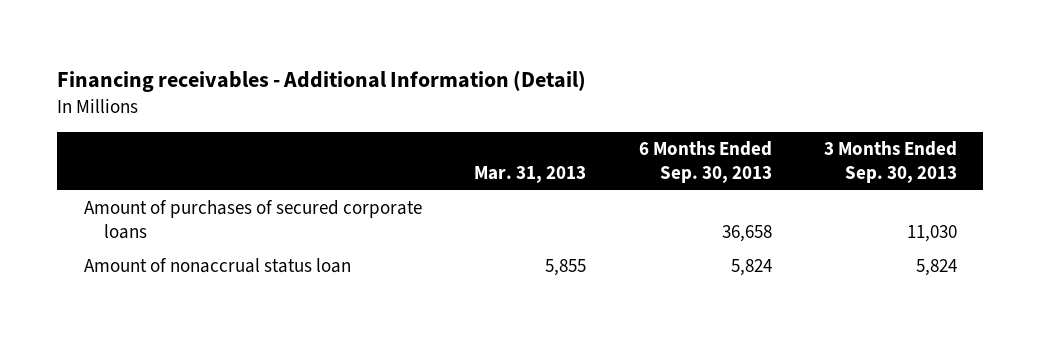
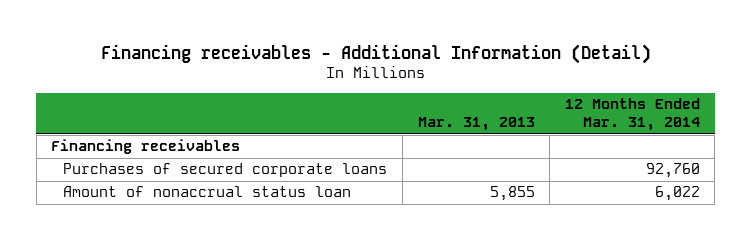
[638,141,772,184] 6 Months Ended Sep. 30, 2013 -> none
[824,141,958,184] 3 Months Ended Sep. 30, 2013 -> none
none -> [564,98,700,132] 12 Months Ended Mar. 31, 2014
none -> [51,139,241,155] Financing receivables
[83,200,422,240] Amount of purchases of secured corporate loans -> [63,163,388,178] Purchases of secured corporate loans

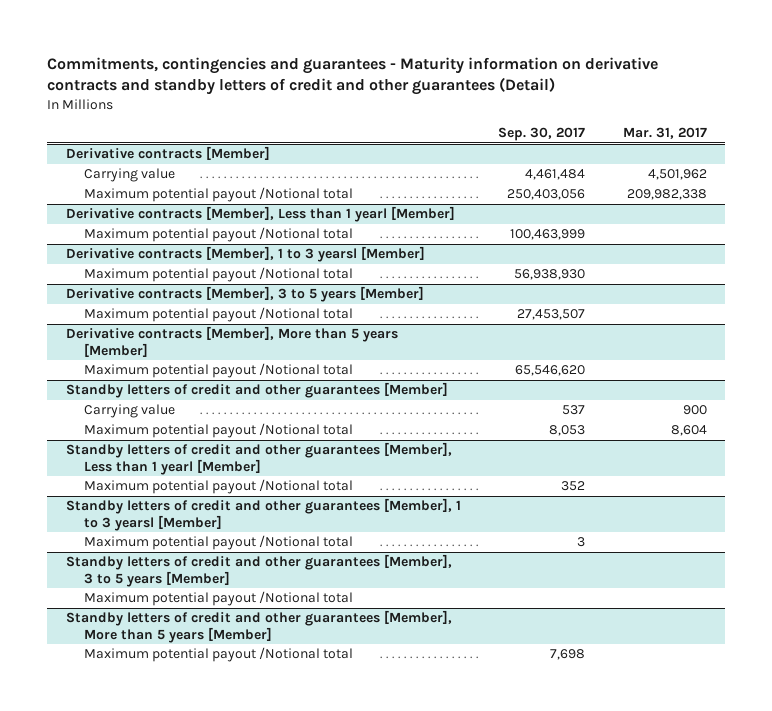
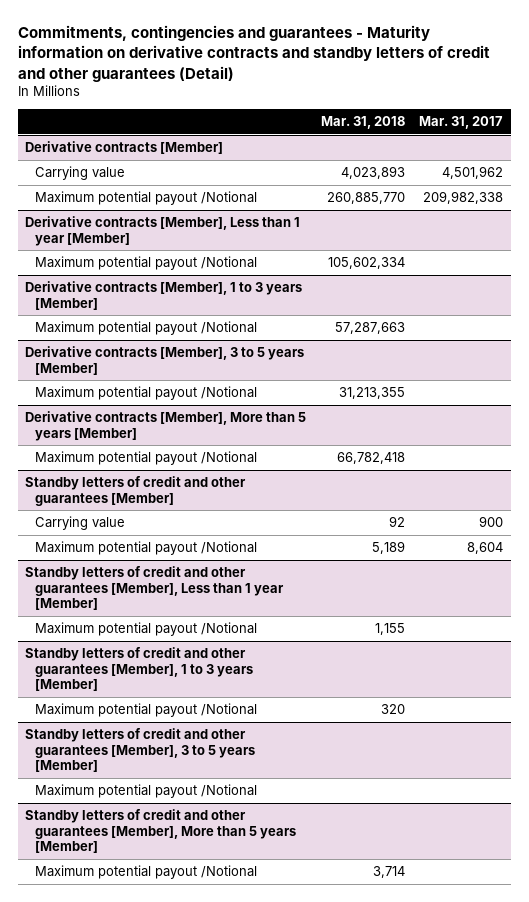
[498,127,586,142] Sep. 30, 2017 -> none
none -> [320,116,405,130] Mar. 31, 2018
[84,187,354,203] Maximum potential payout /Notional total -> [34,191,257,206] Maximum potential payout /Notional
[65,206,455,223] Derivative contracts [Member], Less than 1 yearl [Member] -> [25,216,301,246] Derivative contracts [Member], Less than 1 year [Member]
[84,227,354,243] Maximum potential payout /Notional total -> [34,256,257,271] Maximum potential payout /Notional
[65,246,425,263] Derivative contracts [Member], 1 to 3 yearsl [Member] -> [25,281,303,310] Derivative contracts [Member], 1 to 3 years [Member]
[84,267,354,283] Maximum potential payout /Notional total -> [34,321,257,336] Maximum potential payout /Notional
[84,307,354,323] Maximum potential payout /Notional total -> [34,386,257,401] Maximum potential payout /Notional
[84,363,354,379] Maximum potential payout /Notional total -> [34,451,257,466] Maximum potential payout /Notional
[84,423,354,439] Maximum potential payout /Notional total -> [34,541,257,556] Maximum potential payout /Notional
[65,442,452,475] Standby letters of credit and other guarantees [Member], Less than 1 yearl [Member] -> [25,566,284,611] Standby letters of credit and other guarantees [Member], Less than 1 year [Member]
[84,479,354,495] Maximum potential payout /Notional total -> [34,622,257,637] Maximum potential payout /Notional
[65,498,461,531] Standby letters of credit and other guarantees [Member], 1 to 3 yearsl [Member] -> [25,647,253,692] Standby letters of credit and other guarantees [Member], 1 to 3 years [Member]
[84,535,354,551] Maximum potential payout /Notional total -> [34,703,257,718] Maximum potential payout /Notional
[84,591,354,607] Maximum potential payout /Notional total -> [34,784,257,799] Maximum potential payout /Notional
[84,647,354,663] Maximum potential payout /Notional total -> [34,865,257,880] Maximum potential payout /Notional

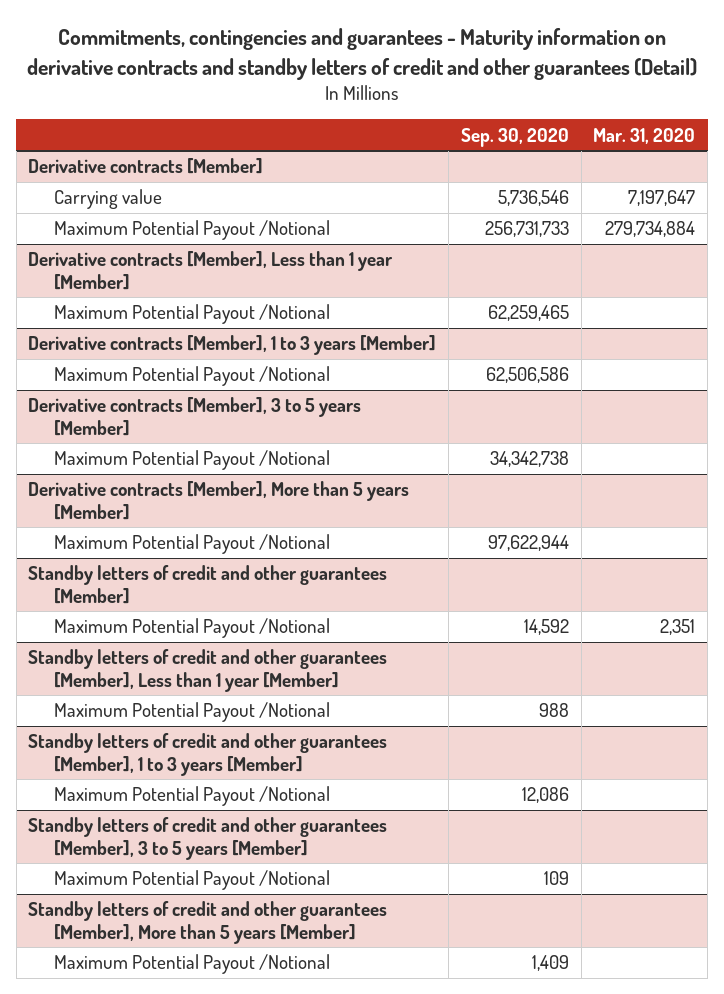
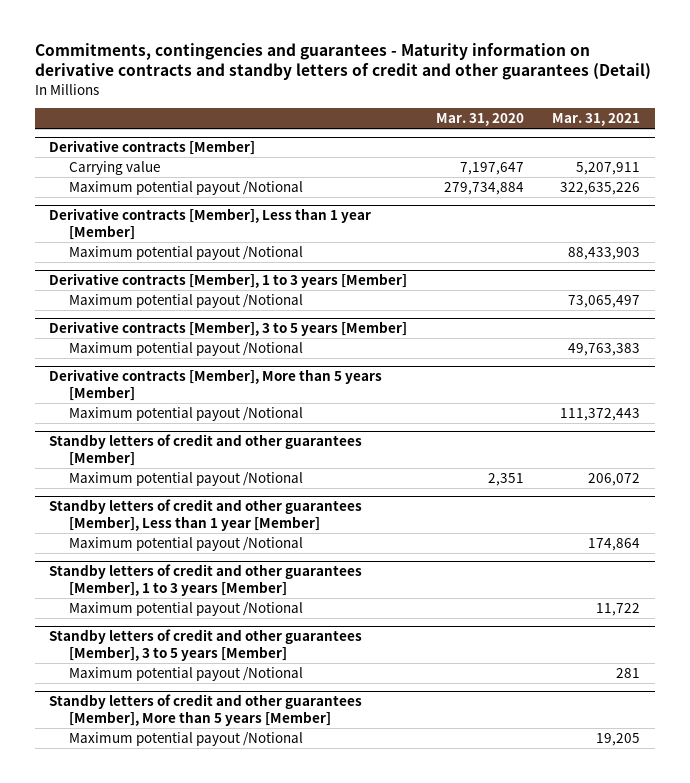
[460,127,569,147] Sep. 30, 2020 -> none
none -> [552,112,641,126] Mar. 31, 2021
[53,220,330,241] Maximum Potential Payout /Notional -> [68,180,303,195] Maximum potential payout /Notional
[53,304,330,325] Maximum Potential Payout /Notional -> [68,245,303,260] Maximum potential payout /Notional
[53,366,330,387] Maximum Potential Payout /Notional -> [68,293,303,308] Maximum potential payout /Notional
[53,450,330,471] Maximum Potential Payout /Notional -> [68,341,303,356] Maximum potential payout /Notional
[53,534,330,555] Maximum Potential Payout /Notional -> [68,406,303,421] Maximum potential payout /Notional
[53,618,330,639] Maximum Potential Payout /Notional -> [68,471,303,486] Maximum potential payout /Notional
[53,702,330,723] Maximum Potential Payout /Notional -> [68,536,303,551] Maximum potential payout /Notional
[53,786,330,807] Maximum Potential Payout /Notional -> [68,601,303,616] Maximum potential payout /Notional
[53,870,330,891] Maximum Potential Payout /Notional -> [68,666,303,681] Maximum potential payout /Notional
[53,954,330,975] Maximum Potential Payout /Notional -> [68,731,303,746] Maximum potential payout /Notional

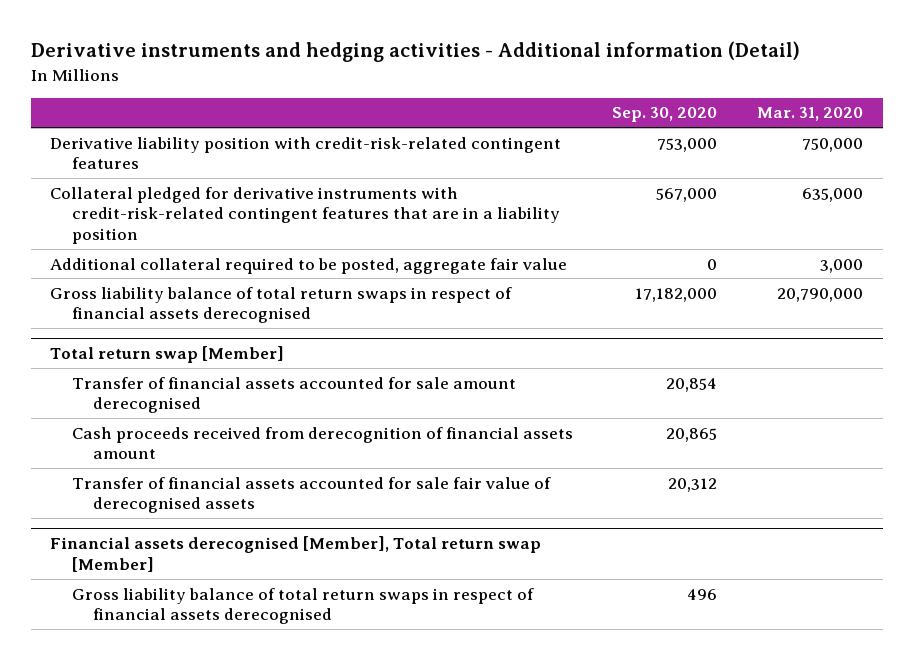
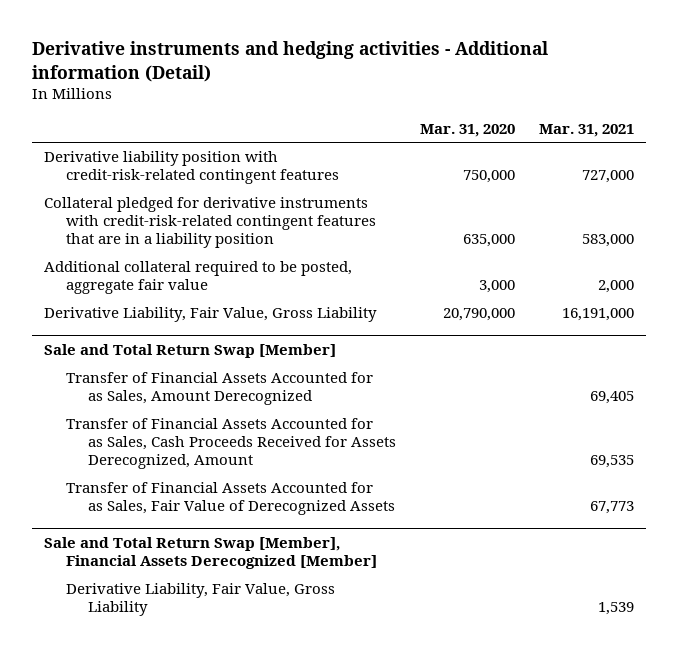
[612,107,718,123] Sep. 30, 2020 -> none
none -> [539,123,635,137] Mar. 31, 2021
[50,346,285,364] Total return swap [Member] -> none
[71,376,516,414] Transfer of financial assets accounted for sale amount derecognised -> none
[71,426,573,460] Cash proceeds received from derecognition of financial assets amount -> none
[71,476,551,514] Transfer of financial assets accounted for sale fair value of derecognised assets -> none
[50,286,513,324] Gross liability balance of total return swaps in respect of financial assets derecognised -> [44,307,378,323] Derivative Liability, Fair Value, Gross Liability
none -> [44,344,337,359] Sale and Total Return Swap [Member]
none -> [65,372,373,406] Transfer of Financial Assets Accounted for as Sales, Amount Derecognized
none -> [65,418,396,470] Transfer of Financial Assets Accounted for as Sales, Cash Proceeds Received for Assets Derecognized, Amount
none -> [65,482,395,516] Transfer of Financial Assets Accounted for as Sales, Fair Value of Derecognized Assets
[50,536,542,572] Financial assets derecognised [Member], Total return swap [Member] -> [44,537,377,570] Sale and Total Return Swap [Member], Financial Assets Derecognized [Member]
[71,587,534,625] Gross liability balance of total return swaps in respect of financial assets derecognised -> [65,583,335,617] Derivative Liability, Fair Value, Gross Liability

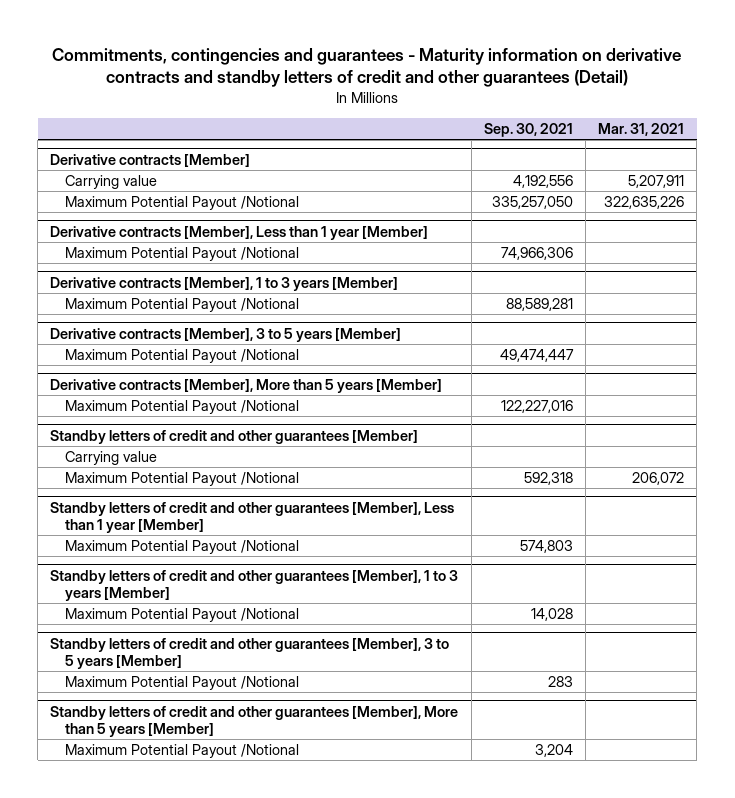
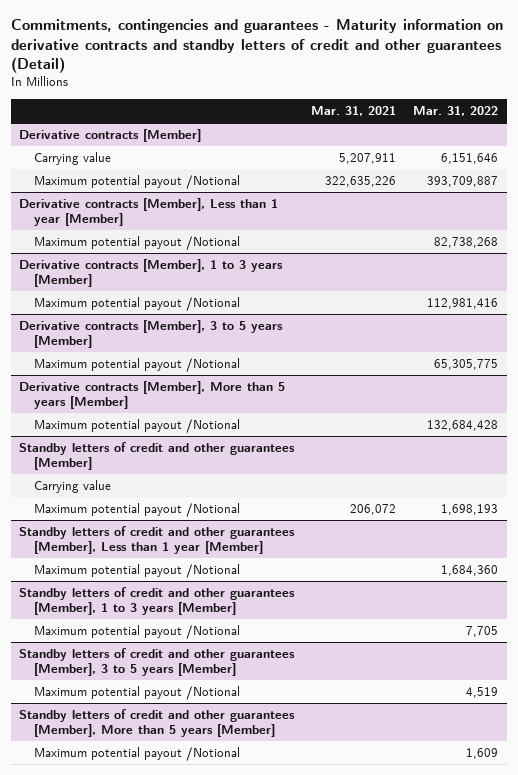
[483,123,573,138] Sep. 30, 2021 -> none
none -> [413,106,499,117] Mar. 31, 2022
[64,195,299,210] Maximum Potential Payout /Notional -> [33,175,240,190] Maximum potential payout /Notional
[64,246,299,261] Maximum Potential Payout /Notional -> [33,236,240,251] Maximum potential payout /Notional
[64,297,299,312] Maximum Potential Payout /Notional -> [33,297,240,312] Maximum potential payout /Notional
[64,348,299,363] Maximum Potential Payout /Notional -> [33,358,240,373] Maximum potential payout /Notional
[64,399,299,414] Maximum Potential Payout /Notional -> [33,419,240,434] Maximum potential payout /Notional
[64,471,299,486] Maximum Potential Payout /Notional -> [33,503,240,518] Maximum potential payout /Notional
[64,539,299,554] Maximum Potential Payout /Notional -> [33,564,240,579] Maximum potential payout /Notional
[64,607,299,622] Maximum Potential Payout /Notional -> [33,625,240,640] Maximum potential payout /Notional
[64,675,299,690] Maximum Potential Payout /Notional -> [33,686,240,701] Maximum potential payout /Notional
[64,743,299,758] Maximum Potential Payout /Notional -> [33,747,240,762] Maximum potential payout /Notional

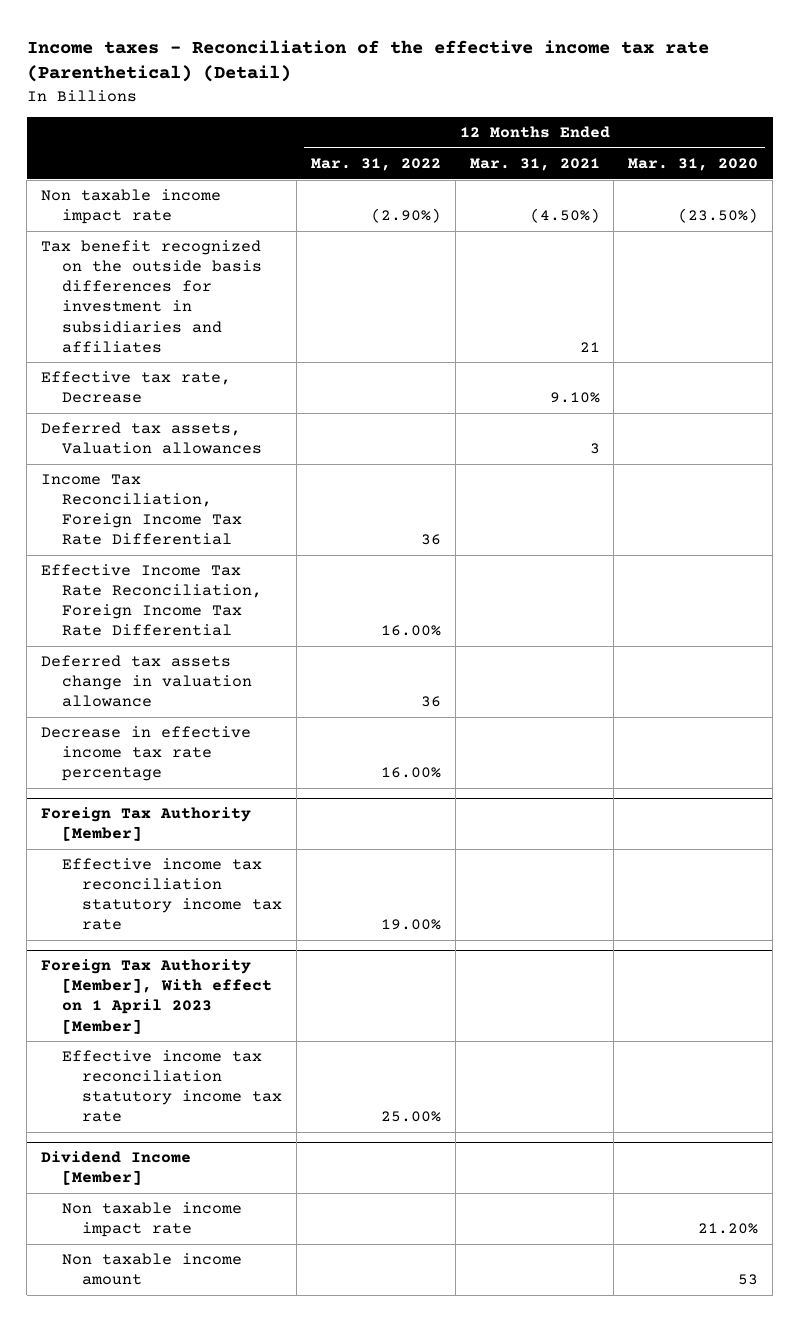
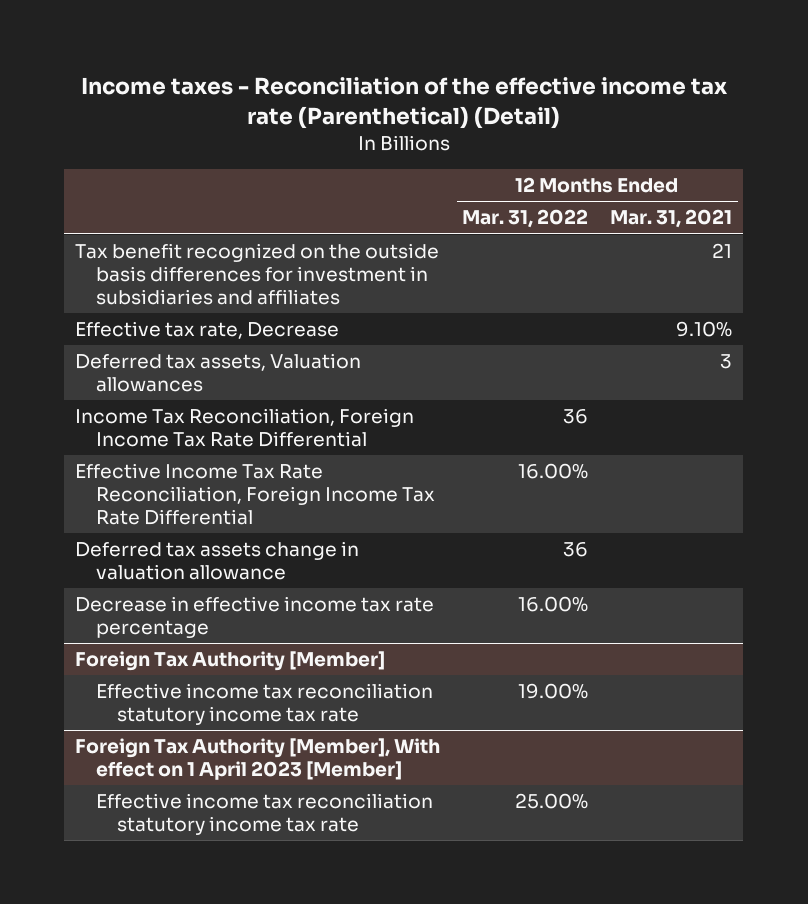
[628,158,759,172] Mar. 31, 2020 -> none
[41,189,222,225] Non taxable income impact rate -> none
[41,1151,192,1186] Dividend Income [Member] -> none
[61,1202,242,1238] Non taxable income impact rate -> none
[61,1253,242,1286] Non taxable income amount -> none

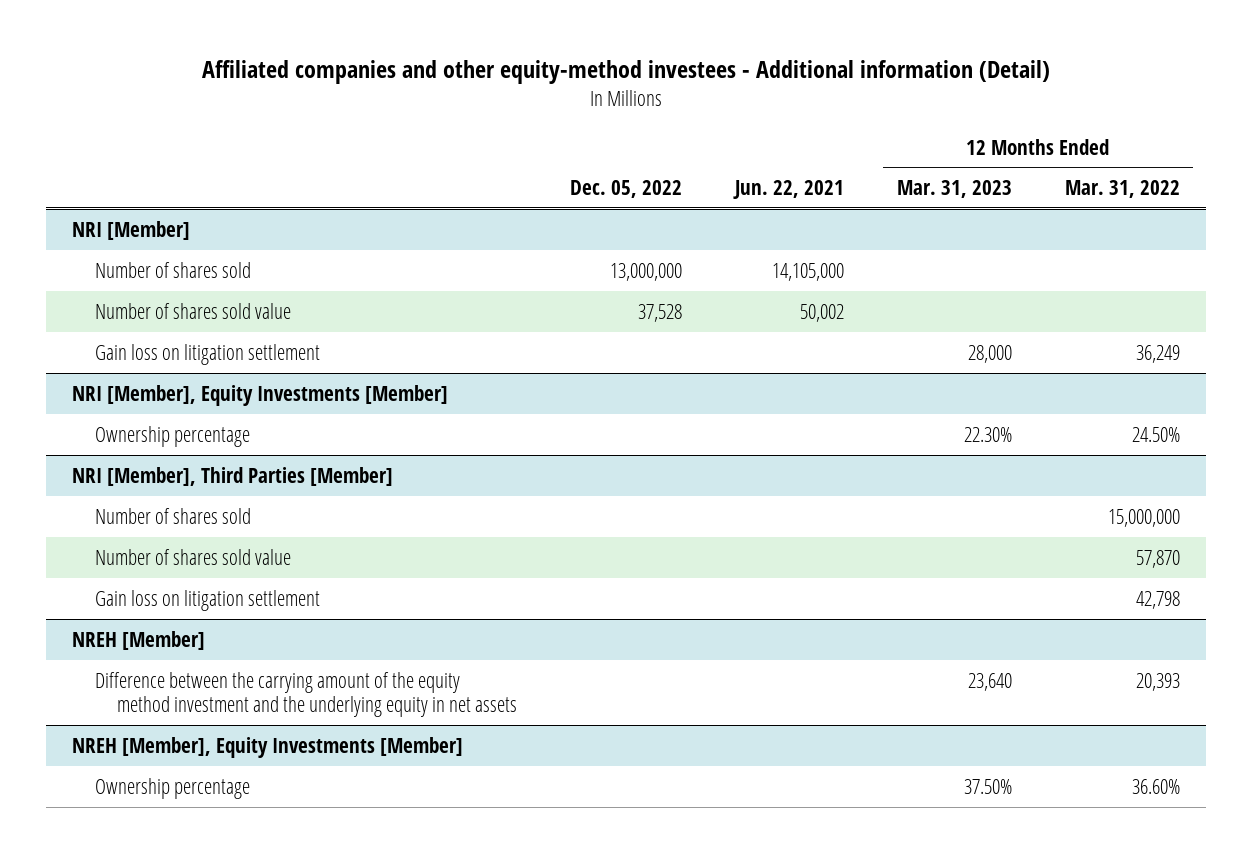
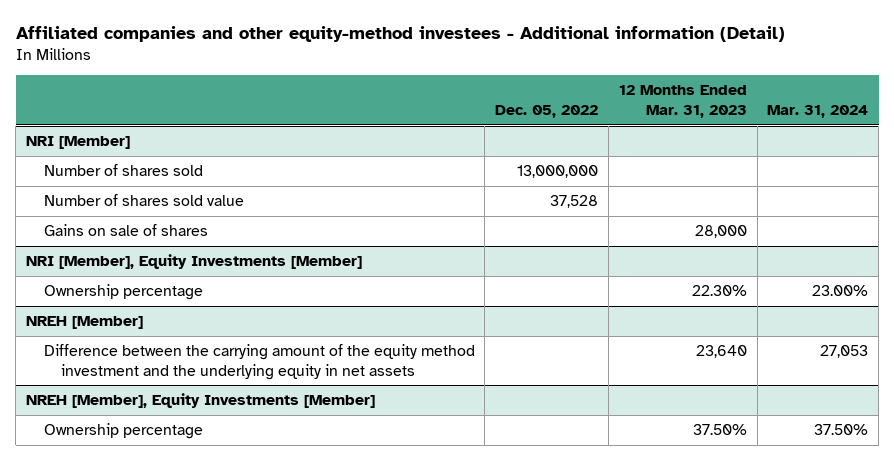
[732,180,844,200] Jun. 22, 2021 -> none
[1064,180,1180,199] Mar. 31, 2022 -> none
none -> [767,104,869,118] Mar. 31, 2024
[94,343,320,365] Gain loss on litigation settlement -> none
none -> [43,223,208,236] Gains on sale of shares
[72,466,394,486] NRI [Member], Third Parties [Member] -> none
[94,507,251,524] Number of shares sold -> none
[94,548,291,565] Number of shares sold value -> none
[94,589,320,611] Gain loss on litigation settlement -> none

